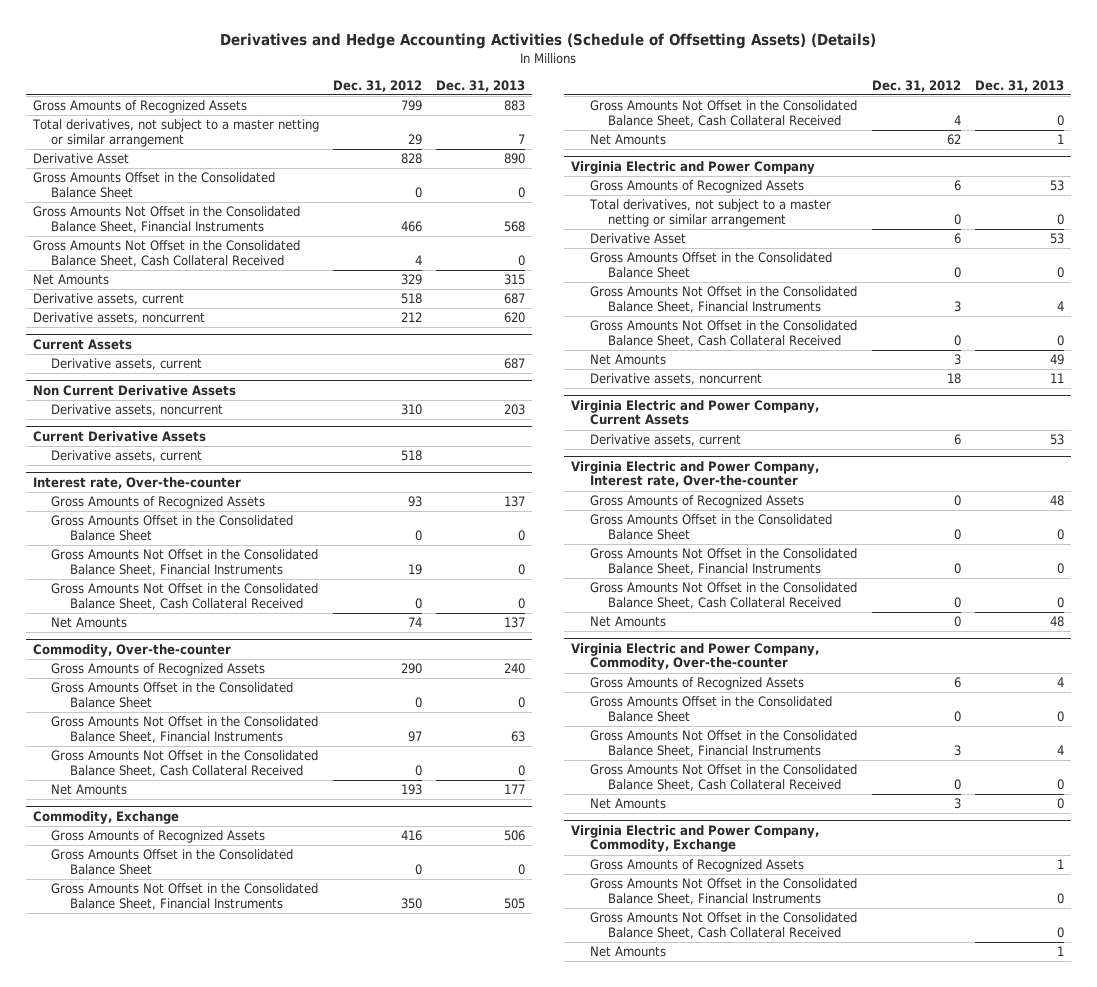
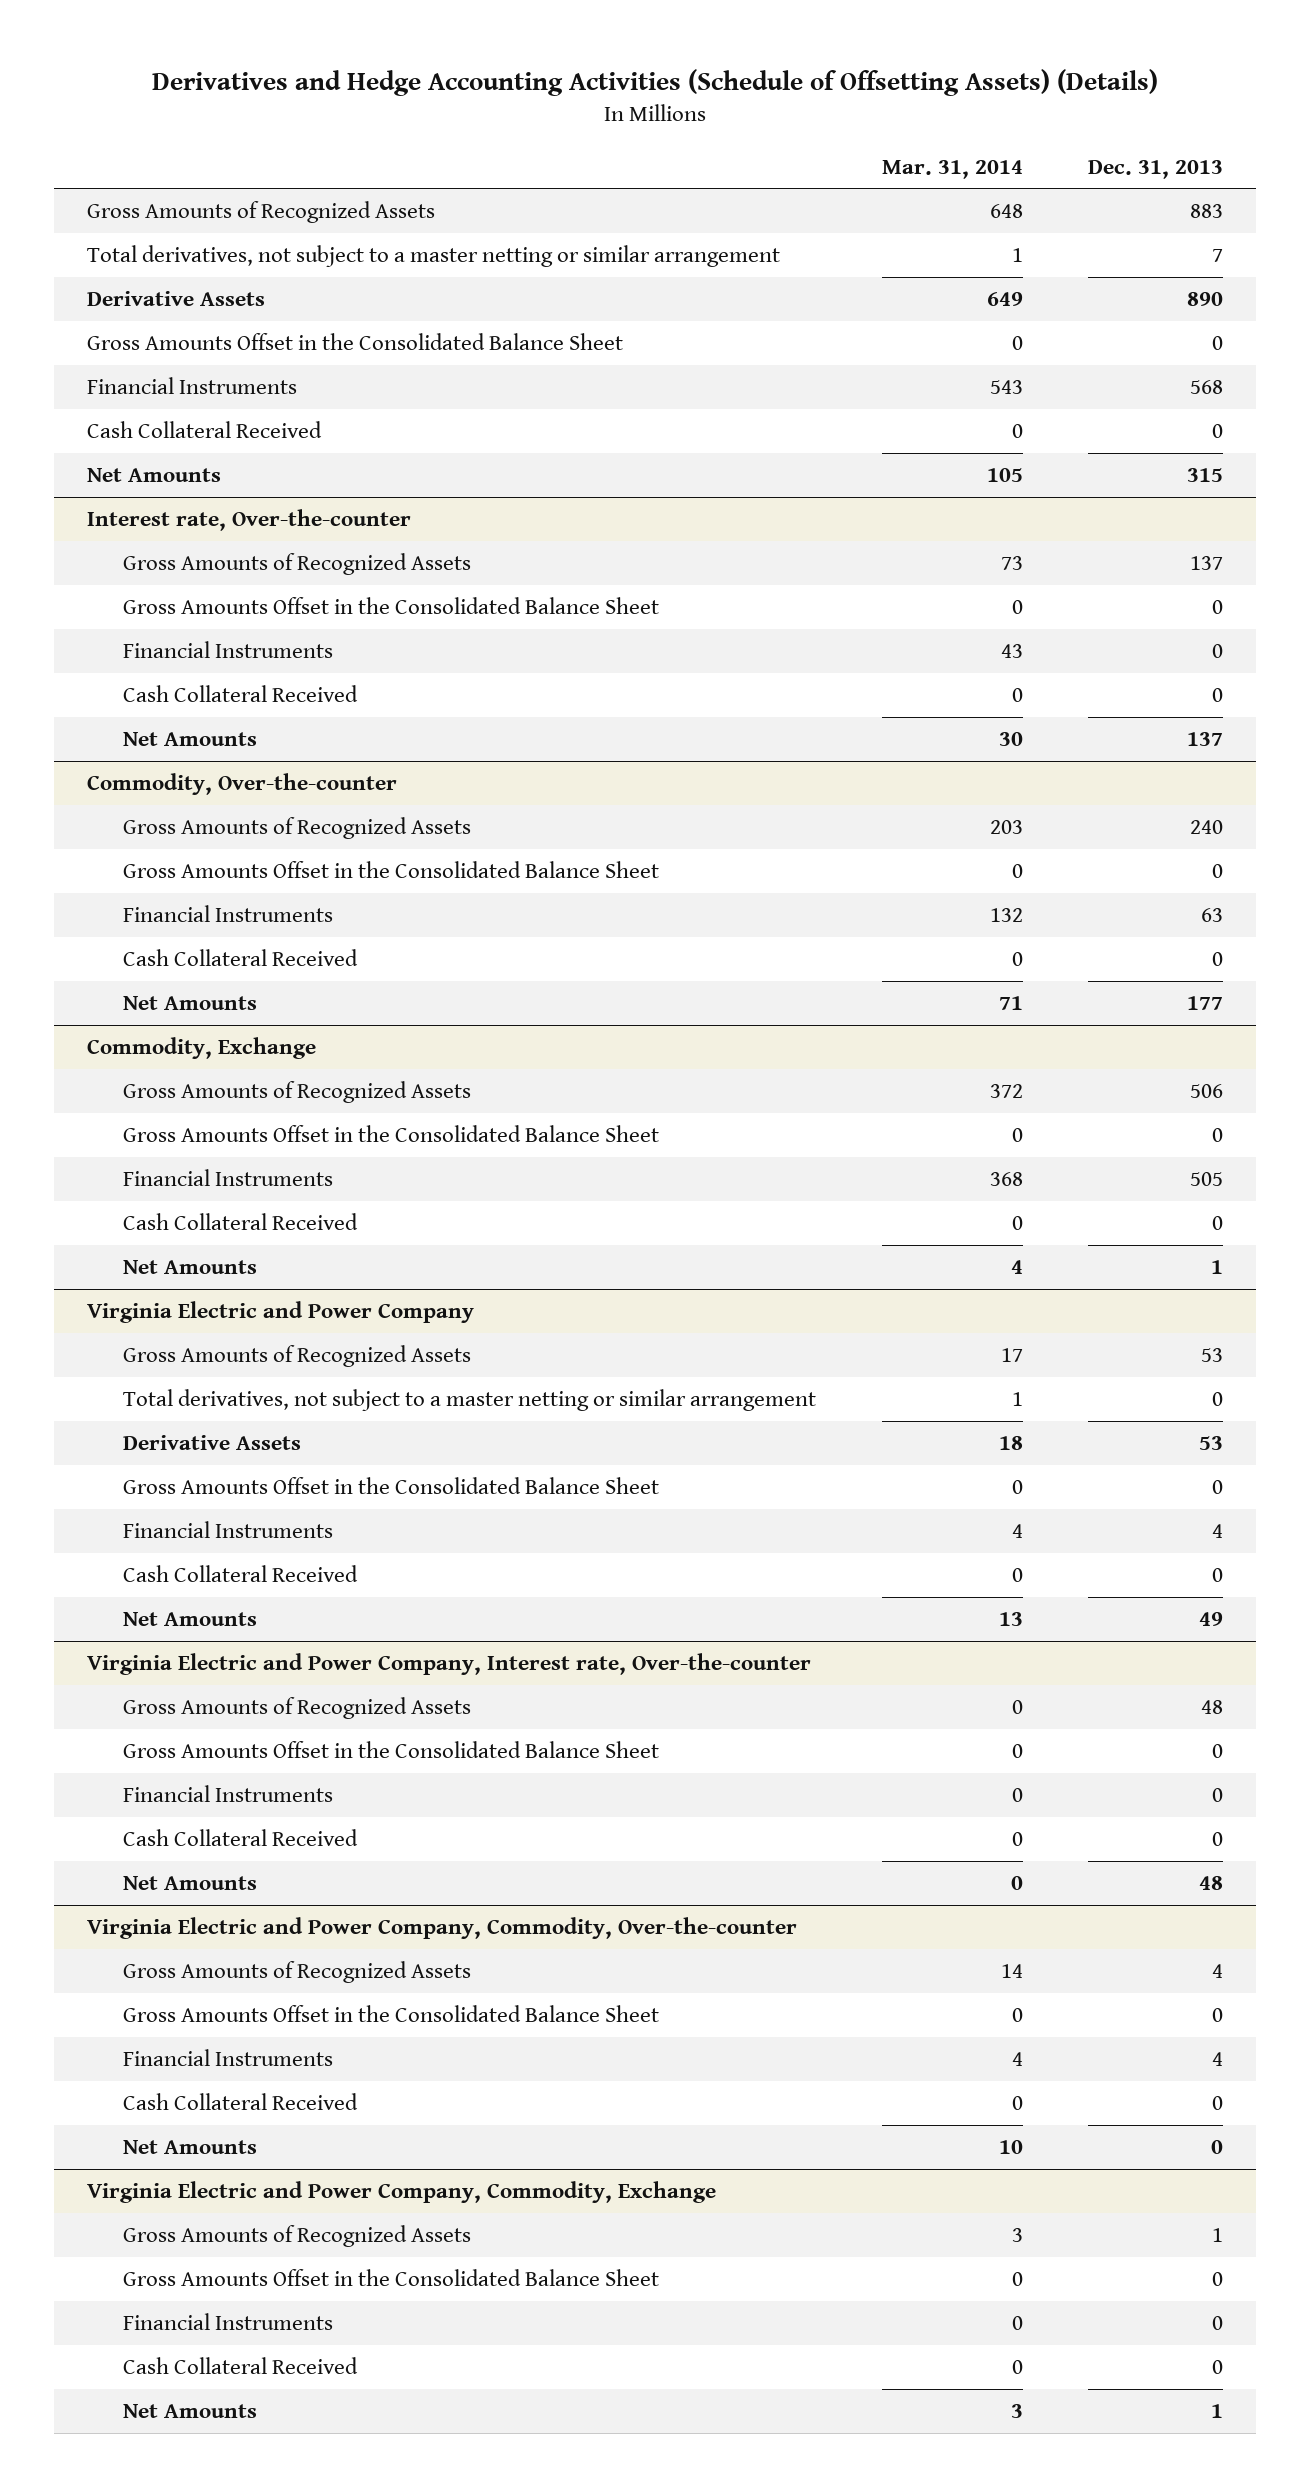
[332,79,422,92] Dec. 31, 2012 -> none
none -> [881,159,1023,179] Mar. 31, 2014
[32,153,129,165] Derivative Asset -> [86,291,265,307] Derivative Assets
[32,206,300,234] Gross Amounts Not Offset in the Consolidated Balance Sheet, Financial Instruments -> [86,377,297,395] Financial Instruments
[32,240,300,268] Gross Amounts Not Offset in the Consolidated Balance Sheet, Cash Collateral Received -> [86,421,322,439] Cash Collateral Received
[32,293,184,306] Derivative assets, current -> none
[32,312,205,325] Derivative assets, noncurrent -> none
[32,338,132,350] Current Assets -> none
[51,358,203,371] Derivative assets, current -> none
[32,384,236,396] Non Current Derivative Assets -> none
[51,404,224,417] Derivative assets, noncurrent -> none
[32,430,206,442] Current Derivative Assets -> none
[51,450,203,463] Derivative assets, current -> none
[51,549,319,577] Gross Amounts Not Offset in the Consolidated Balance Sheet, Financial Instruments -> [123,641,334,659] Financial Instruments
[51,583,319,611] Gross Amounts Not Offset in the Consolidated Balance Sheet, Cash Collateral Received -> [123,685,359,703] Cash Collateral Received
[51,716,319,744] Gross Amounts Not Offset in the Consolidated Balance Sheet, Financial Instruments -> [123,905,334,923] Financial Instruments
[51,750,319,778] Gross Amounts Not Offset in the Consolidated Balance Sheet, Cash Collateral Received -> [123,949,359,967] Cash Collateral Received
[51,883,319,911] Gross Amounts Not Offset in the Consolidated Balance Sheet, Financial Instruments -> [123,1169,334,1187] Financial Instruments
[589,100,857,128] Gross Amounts Not Offset in the Consolidated Balance Sheet, Cash Collateral Received -> [123,1213,359,1231] Cash Collateral Received
[589,233,686,245] Derivative Asset -> [123,1435,302,1451] Derivative Assets
[589,286,857,314] Gross Amounts Not Offset in the Consolidated Balance Sheet, Financial Instruments -> [123,1521,334,1539] Financial Instruments
[589,320,857,348] Gross Amounts Not Offset in the Consolidated Balance Sheet, Cash Collateral Received -> [123,1565,359,1583] Cash Collateral Received
[589,373,762,386] Derivative assets, noncurrent -> none
[571,399,820,426] Virginia Electric and Power Company, Current Assets -> none
[589,434,741,447] Derivative assets, current -> none
[589,548,857,576] Gross Amounts Not Offset in the Consolidated Balance Sheet, Financial Instruments -> [123,1785,334,1803] Financial Instruments
[589,582,857,610] Gross Amounts Not Offset in the Consolidated Balance Sheet, Cash Collateral Received -> [123,1829,359,1847] Cash Collateral Received
[589,730,857,758] Gross Amounts Not Offset in the Consolidated Balance Sheet, Financial Instruments -> [123,2049,334,2067] Financial Instruments
[589,764,857,792] Gross Amounts Not Offset in the Consolidated Balance Sheet, Cash Collateral Received -> [123,2093,359,2111] Cash Collateral Received
none -> [123,2269,660,2287] Gross Amounts Offset in the Consolidated Balance Sheet
[589,878,857,906] Gross Amounts Not Offset in the Consolidated Balance Sheet, Financial Instruments -> [123,2313,334,2331] Financial Instruments
[589,912,857,940] Gross Amounts Not Offset in the Consolidated Balance Sheet, Cash Collateral Received -> [123,2357,359,2375] Cash Collateral Received

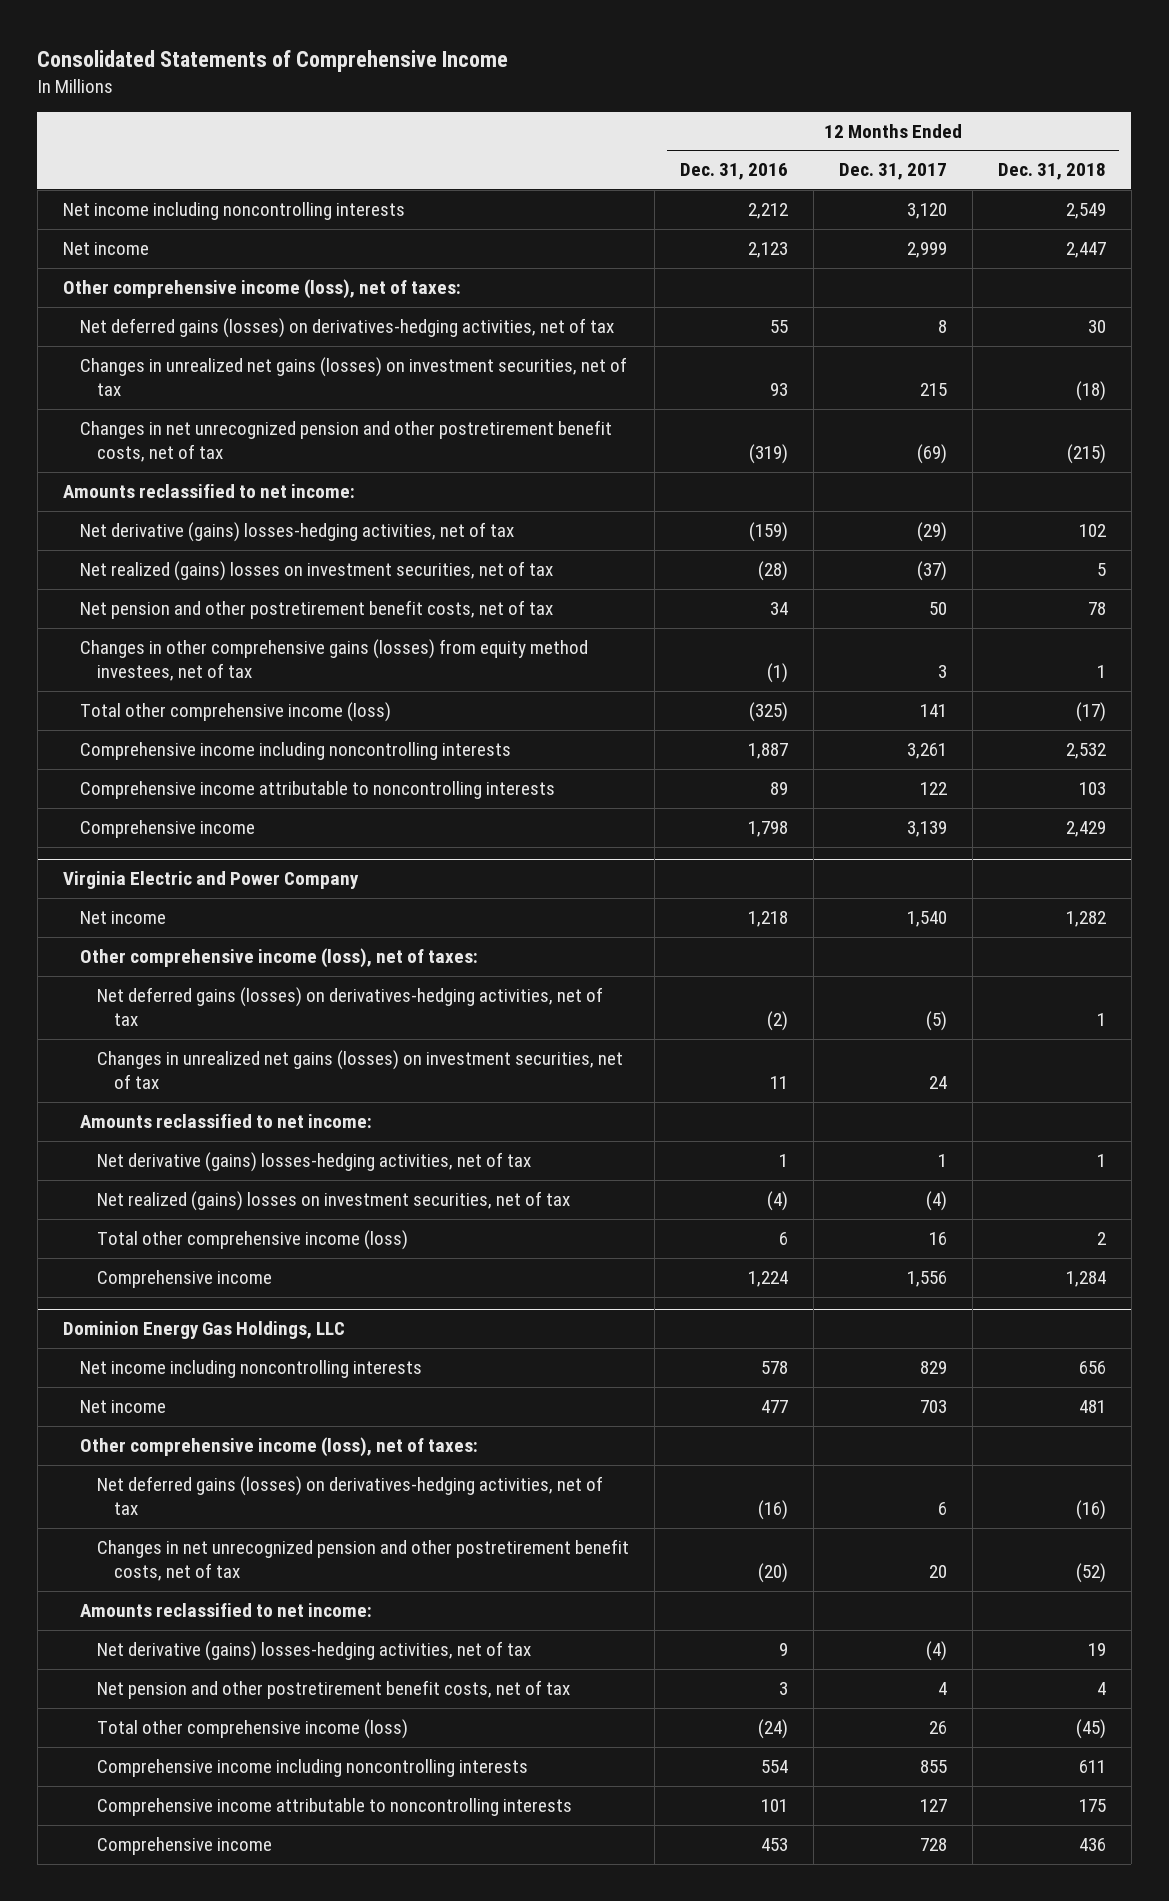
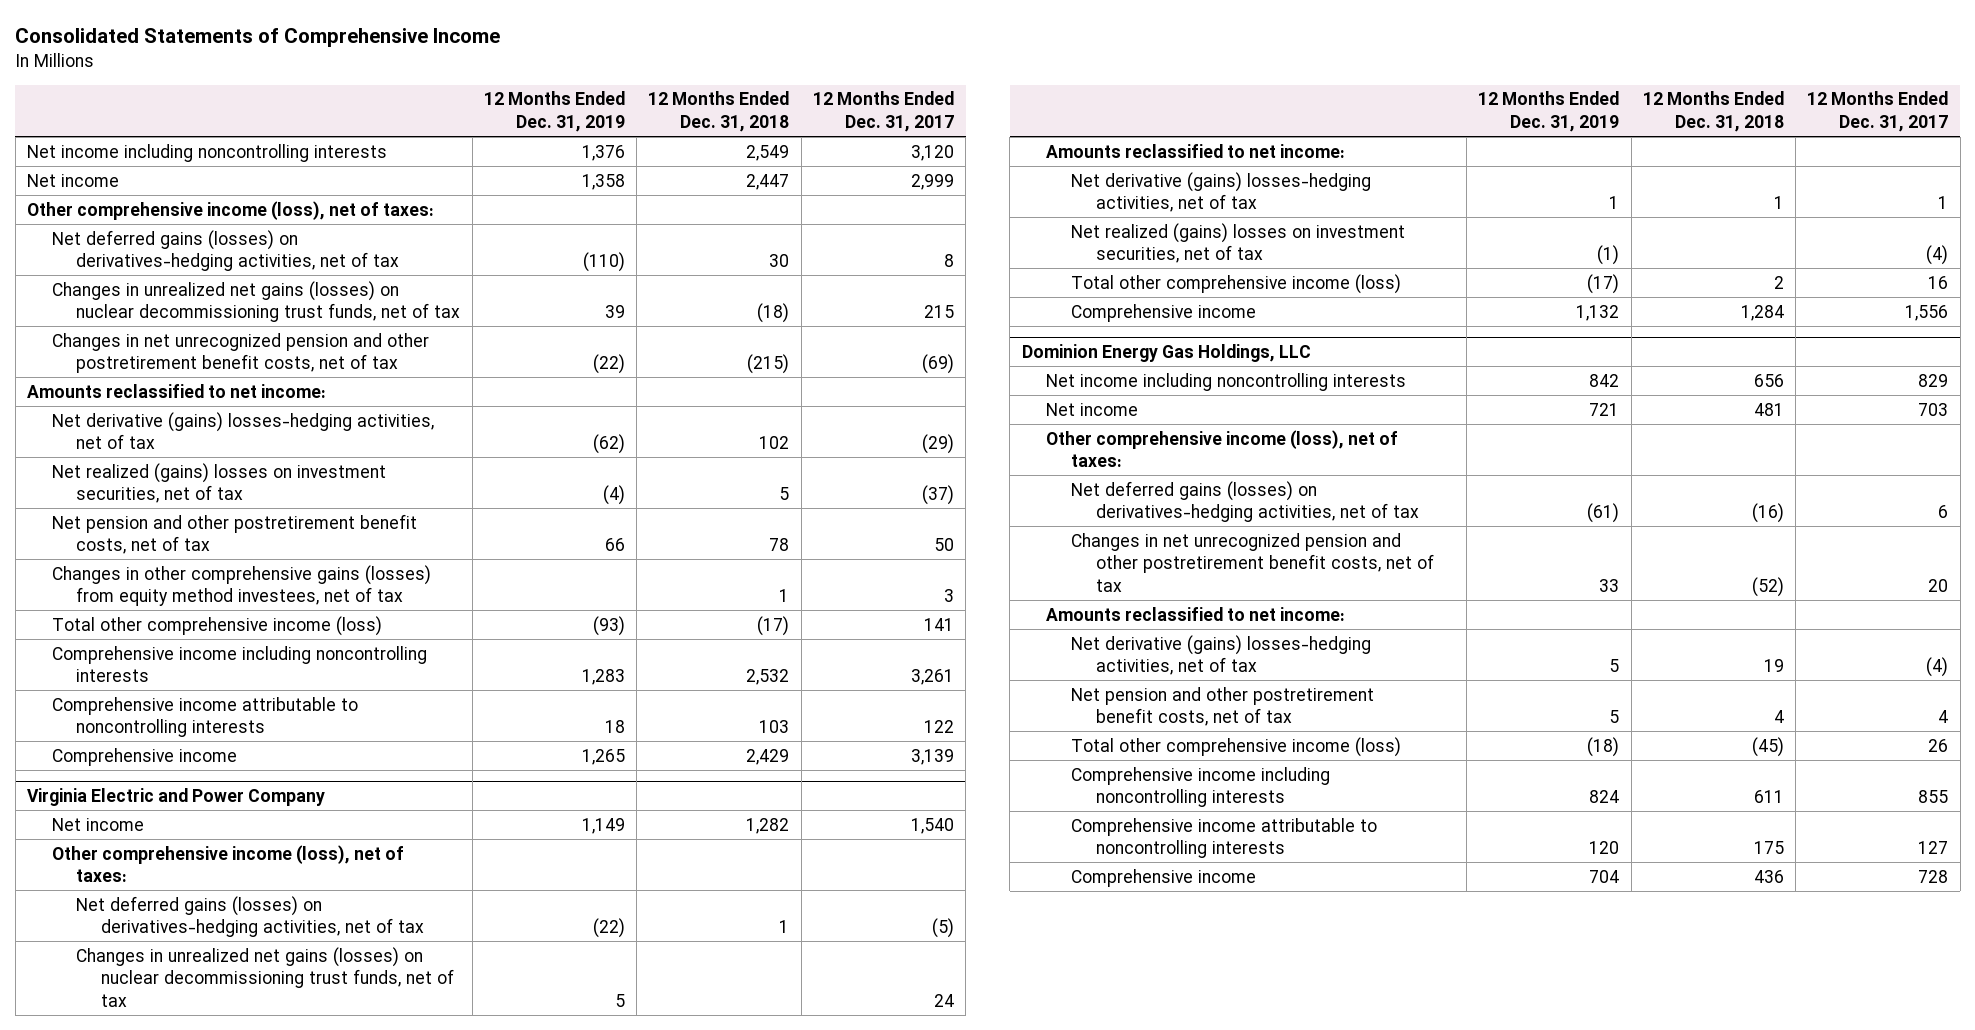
[679,163,788,181] Dec. 31, 2016 -> none
none -> [483,91,625,132] 12 Months Ended Dec. 31, 2019
[79,357,627,397] Changes in unrealized net gains (losses) on investment securities, net of tax -> [51,280,461,323] Changes in unrealized net gains (losses) on nuclear decommissioning trust funds, net of tax
[96,1050,623,1090] Changes in unrealized net gains (losses) on investment securities, net of tax -> [76,946,455,1008] Changes in unrealized net gains (losses) on nuclear decommissioning trust funds, net of tax

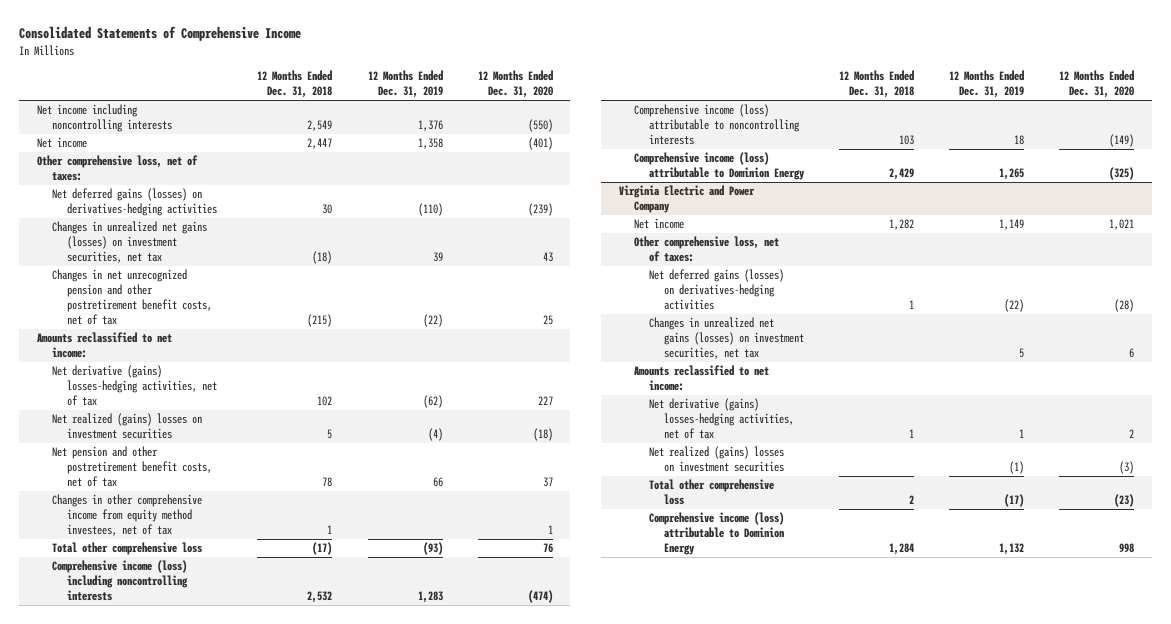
[812,91,954,132] 12 Months Ended Dec. 31, 2017 -> none
none -> [477,70,553,99] 12 Months Ended Dec. 31, 2020
[27,200,435,220] Other comprehensive income (loss), net of taxes: -> [37,155,199,182] Other comprehensive loss, net of taxes:
[51,229,400,272] Net deferred gains (losses) on derivatives-hedging activities, net of tax -> [52,188,218,217] Net deferred gains (losses) on derivatives-hedging activities
[51,280,461,323] Changes in unrealized net gains (losses) on nuclear decommissioning trust funds, net of tax -> [52,221,208,264] Changes in unrealized net gains (losses) on investment securities, net tax
[51,462,386,504] Net realized (gains) losses on investment securities, net of tax -> [52,413,203,440] Net realized (gains) losses on investment securities
[51,564,431,607] Changes in other comprehensive gains (losses) from equity method investees, net of tax -> [52,494,203,537] Changes in other comprehensive income from equity method investees, net of tax
[51,615,382,636] Total other comprehensive income (loss) -> [52,542,203,556] Total other comprehensive loss
[51,645,427,683] Comprehensive income including noncontrolling interests -> [52,560,189,602] Comprehensive income (loss) including noncontrolling interests
[51,696,358,738] Comprehensive income attributable to noncontrolling interests -> [633,104,800,146] Comprehensive income (loss) attributable to noncontrolling interests
[51,747,237,766] Comprehensive income -> [633,152,805,181] Comprehensive income (loss) attributable to Dominion Energy
[51,844,404,883] Other comprehensive income (loss), net of taxes: -> [633,236,779,263] Other comprehensive loss, net of taxes:
[76,895,425,938] Net deferred gains (losses) on derivatives-hedging activities, net of tax -> [648,269,784,311] Net deferred gains (losses) on derivatives-hedging activities
[76,946,455,1008] Changes in unrealized net gains (losses) on nuclear decommissioning trust funds, net of tax -> [648,317,804,360] Changes in unrealized net gains (losses) on investment securities, net tax
[1021,344,1311,363] Dominion Energy Gas Holdings, LLC -> none
[1046,372,1407,391] Net income including noncontrolling interests -> none
[1046,402,1139,416] Net income -> none
[1046,429,1399,468] Other comprehensive income (loss), net of taxes: -> none
[1070,480,1419,523] Net deferred gains (losses) on derivatives-hedging activities, net of tax -> none
[1070,532,1434,593] Changes in net unrecognized pension and other postretirement benefit costs, net of tax -> none
[1046,606,1346,621] Amounts reclassified to net income: -> none
[1070,634,1371,676] Net derivative (gains) losses-hedging activities, net of tax -> none
[1070,686,1374,727] Net pension and other postretirement benefit costs, net of tax -> none
[1070,736,1401,757] Total other comprehensive income (loss) -> none
[1070,766,1330,808] Comprehensive income including noncontrolling interests -> none
[1070,817,1377,859] Comprehensive income attributable to noncontrolling interests -> none
[1070,868,1256,887] Comprehensive income -> none
[1070,222,1405,264] Net realized (gains) losses on investment securities, net of tax -> [648,446,784,473] Net realized (gains) losses on investment securities
[1070,273,1401,294] Total other comprehensive income (loss) -> [648,479,774,506] Total other comprehensive loss
[1070,303,1256,322] Comprehensive income -> [648,512,784,556] Comprehensive income (loss) attributable to Dominion Energy

